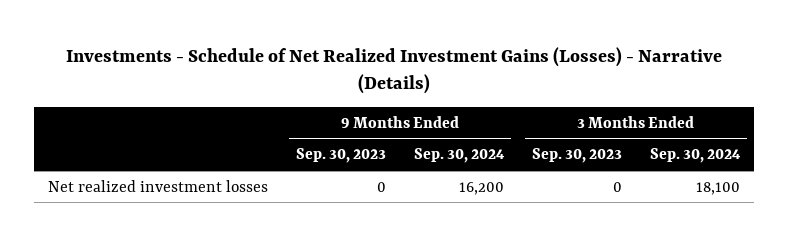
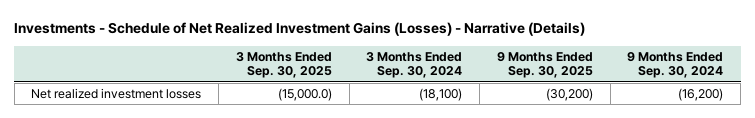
[296,148,387,164] Sep. 30, 2023 -> none
[532,148,623,164] Sep. 30, 2023 -> none
none -> [235,51,332,79] 3 Months Ended Sep. 30, 2025
none -> [496,51,593,79] 9 Months Ended Sep. 30, 2025
[459,181,505,195] 16,200 -> [678,88,724,102] (16,200)
[696,181,741,195] 18,100 -> [419,88,463,102] (18,100)

